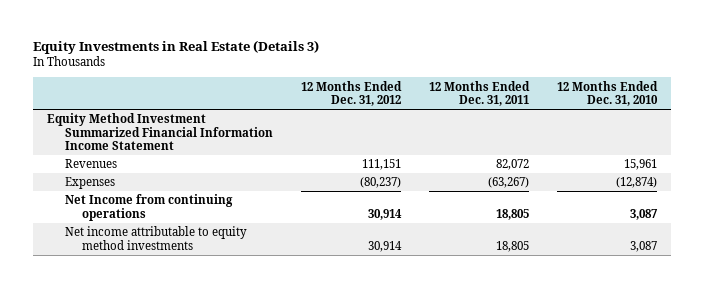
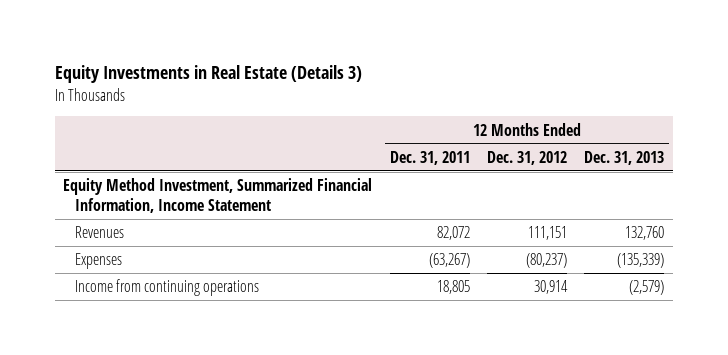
[557,80,659,107] 12 Months Ended Dec. 31, 2010 -> none
none -> [584,150,665,165] Dec. 31, 2013
[47,113,273,151] Equity Method Investment Summarized Financial Information Income Statement -> [63,178,373,213] Equity Method Investment, Summarized Financial Information, Income Statement
[64,226,247,250] Net income attributable to equity method investments -> none
[64,194,233,221] Net Income from continuing operations -> [75,279,260,297] Income from continuing operations

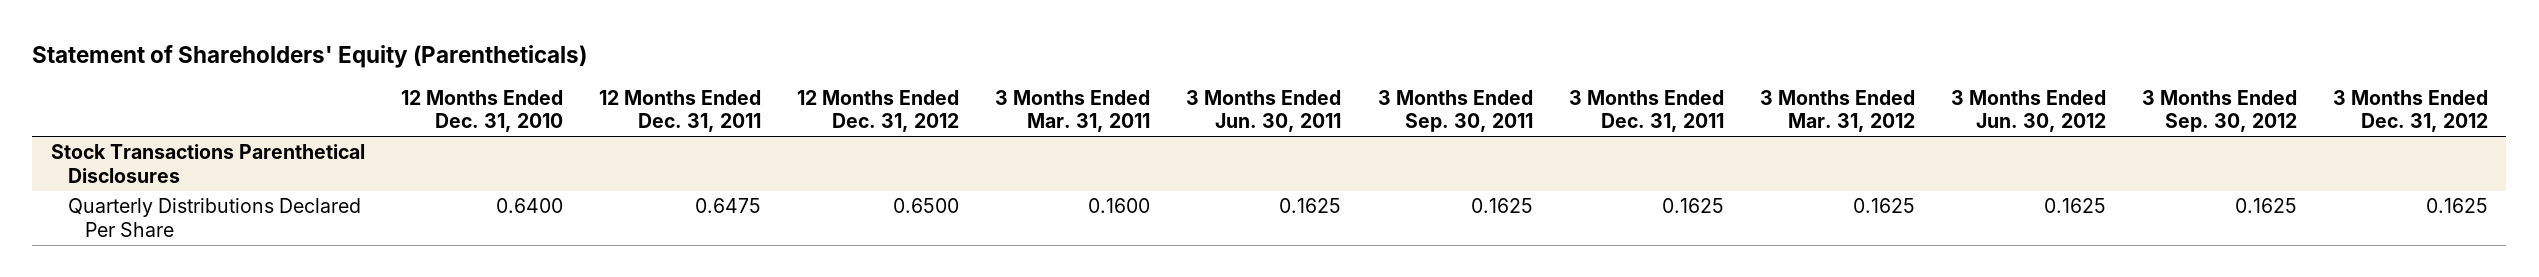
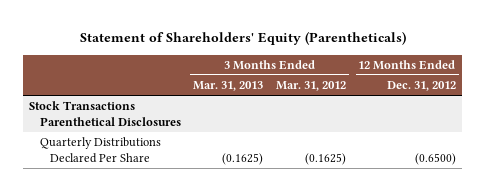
[400,89,563,133] 12 Months Ended Dec. 31, 2010 -> none
[598,89,761,133] 12 Months Ended Dec. 31, 2011 -> none
[995,89,1151,133] 3 Months Ended Mar. 31, 2011 -> none
[1186,89,1342,133] 3 Months Ended Jun. 30, 2011 -> none
[1377,89,1533,133] 3 Months Ended Sep. 30, 2011 -> none
[1568,89,1724,133] 3 Months Ended Dec. 31, 2011 -> none
[1951,89,2107,133] 3 Months Ended Jun. 30, 2012 -> none
[2142,89,2298,133] 3 Months Ended Sep. 30, 2012 -> none
[2333,89,2489,133] 3 Months Ended Dec. 31, 2012 -> none
none -> [193,80,264,91] Mar. 31, 2013
[893,198,960,214] 0.6500 -> [414,152,456,165] (0.6500)
[1852,198,1915,214] 0.1625 -> [305,152,347,165] (0.1625)

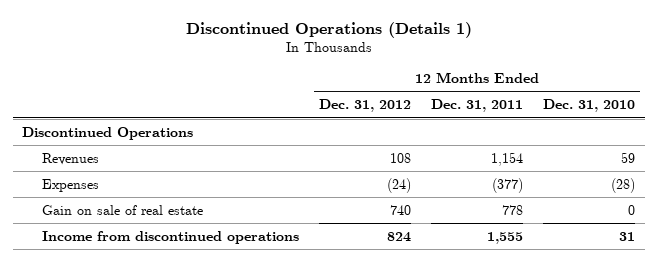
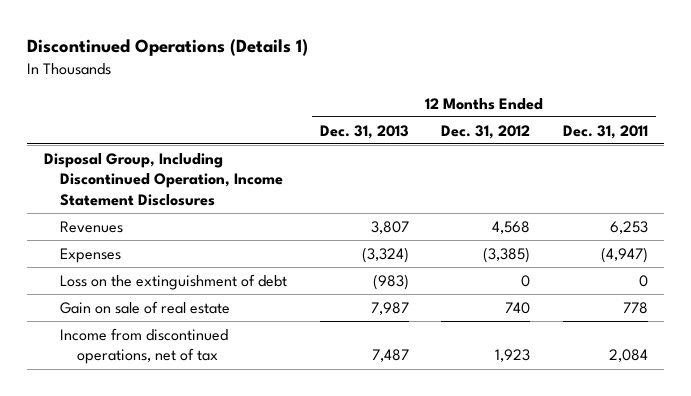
[542,99,635,113] Dec. 31, 2010 -> none
none -> [319,124,409,139] Dec. 31, 2013
[22,126,194,140] Discontinued Operations -> none
none -> [43,152,284,207] Disposal Group, Including Discontinued Operation, Income Statement Disclosures
[390,152,412,163] 108 -> [492,220,531,234] 4,568
[491,151,524,166] 1,154 -> [609,220,648,234] 6,253
[387,177,412,193] (24) -> [483,246,531,263] (3,385)
[492,177,524,193] (377) -> [600,246,648,263] (4,947)
none -> [60,273,288,290] Loss on the extinguishment of debt
[42,230,300,244] Income from discontinued operations -> [60,327,229,365] Income from discontinued operations, net of tax
[387,231,412,242] 824 -> [495,349,531,363] 1,923
[487,231,524,244] 1,555 -> [608,349,648,363] 2,084

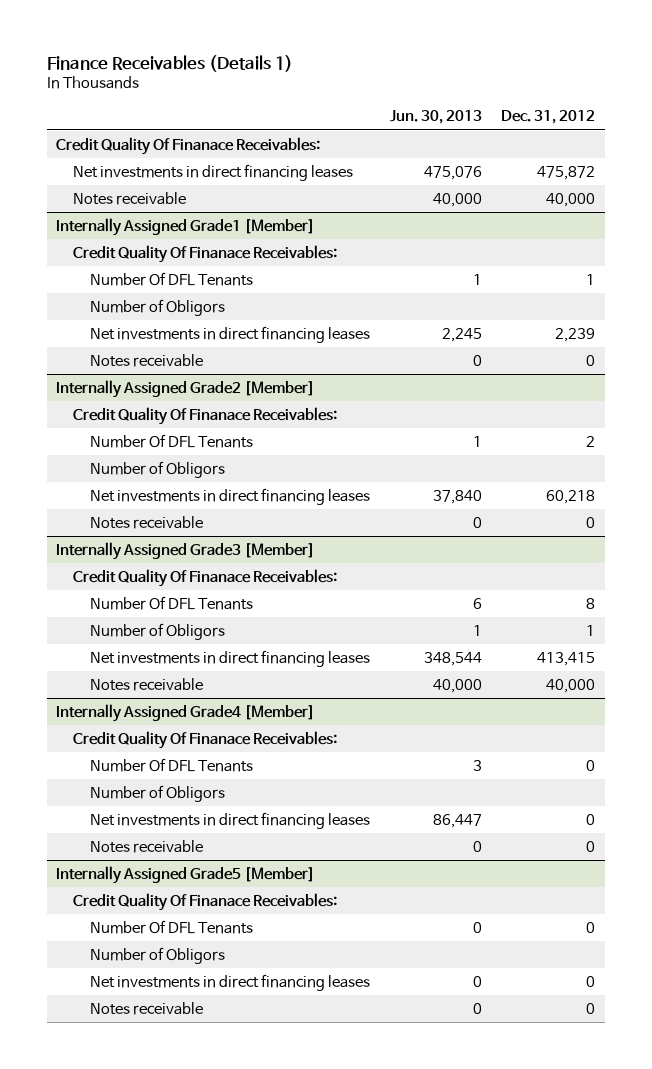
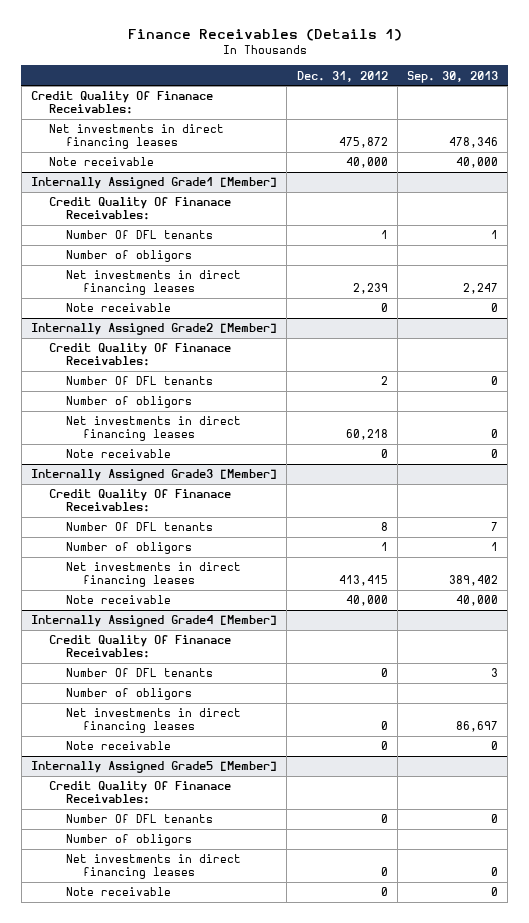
[389,110,482,125] Jun. 30, 2013 -> none
none -> [407,70,499,83] Sep. 30, 2013
[73,191,187,205] Notes receivable -> [48,157,154,167] Note receivable
[90,271,254,286] Number Of DFL Tenants -> [65,230,213,240] Number Of DFL tenants
[90,298,226,316] Number of Obligors -> [65,250,192,263] Number of obligors
[90,353,204,367] Notes receivable -> [65,303,171,313] Note receivable
[90,433,254,448] Number Of DFL Tenants -> [65,376,213,386] Number Of DFL tenants
[90,460,226,478] Number of Obligors -> [65,396,192,409] Number of obligors
[90,515,204,529] Notes receivable -> [65,449,171,459] Note receivable
[90,595,254,610] Number Of DFL Tenants -> [65,522,213,532] Number Of DFL tenants
[90,622,226,640] Number of Obligors -> [65,542,192,555] Number of obligors
[90,677,204,691] Notes receivable -> [65,595,171,605] Note receivable
[90,757,254,772] Number Of DFL Tenants -> [65,668,213,678] Number Of DFL tenants
[90,784,226,802] Number of Obligors -> [65,688,192,701] Number of obligors
[90,839,204,853] Notes receivable -> [65,741,171,751] Note receivable
[90,919,254,934] Number Of DFL Tenants -> [65,814,213,824] Number Of DFL tenants
[90,946,226,964] Number of Obligors -> [65,834,192,847] Number of obligors
[90,1001,204,1015] Notes receivable -> [65,887,171,897] Note receivable

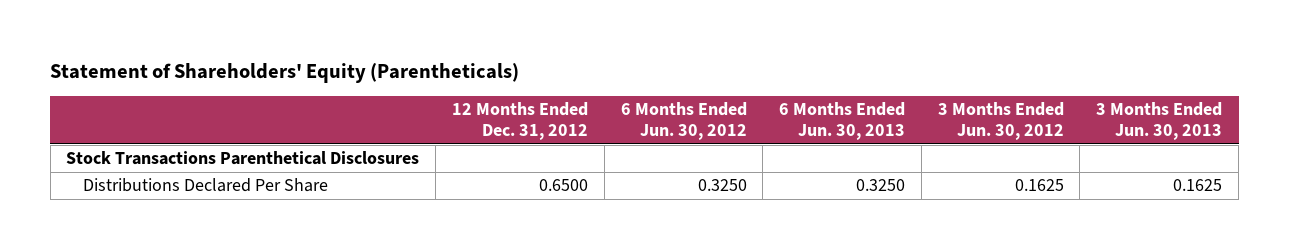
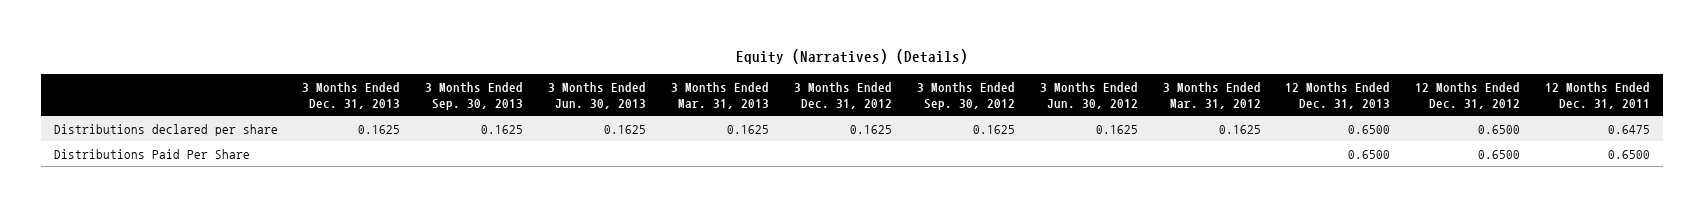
[50,62,520,83] Statement of Shareholders' Equity (Parentheticals) -> [735,49,968,65] Equity (Narratives) (Details)
[620,101,747,141] 6 Months Ended Jun. 30, 2012 -> none
[779,101,906,141] 6 Months Ended Jun. 30, 2013 -> none
none -> [302,81,401,109] 3 Months Ended Dec. 31, 2013
none -> [425,81,524,110] 3 Months Ended Sep. 30, 2013
none -> [671,81,770,109] 3 Months Ended Mar. 31, 2013
none -> [793,81,892,109] 3 Months Ended Dec. 31, 2012
none -> [916,81,1015,110] 3 Months Ended Sep. 30, 2012
none -> [1162,81,1261,109] 3 Months Ended Mar. 31, 2012
none -> [1285,81,1391,109] 12 Months Ended Dec. 31, 2013
none -> [1545,81,1651,109] 12 Months Ended Dec. 31, 2011
[66,151,420,166] Stock Transactions Parenthetical Disclosures -> none
[82,178,328,193] Distributions Declared Per Share -> [53,123,278,136] Distributions declared per share
none -> [53,148,250,159] Distributions Paid Per Share

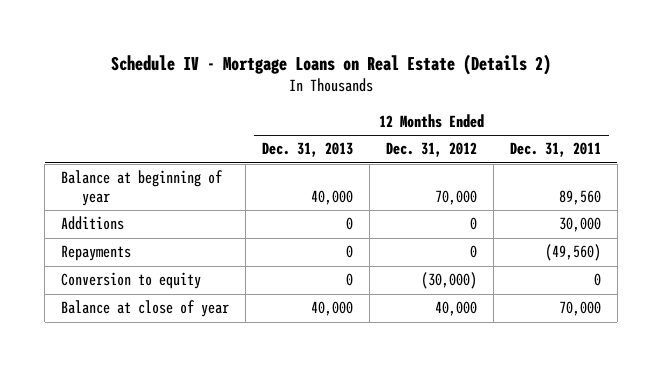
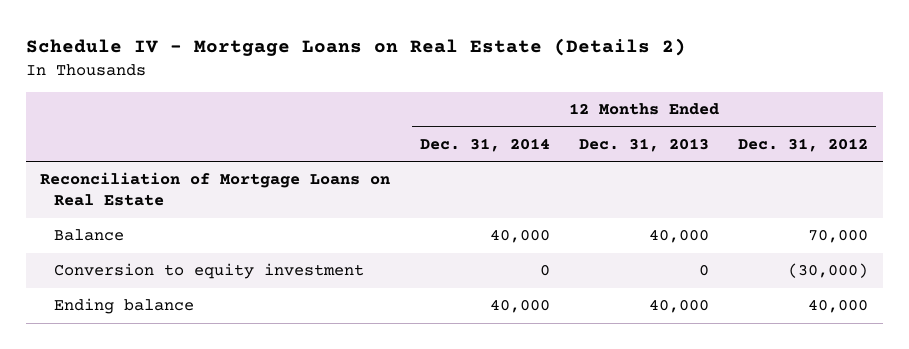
[510,142,602,158] Dec. 31, 2011 -> none
none -> [419,137,550,152] Dec. 31, 2014
[61,216,125,231] Additions -> none
[61,245,132,262] Repayments -> none
none -> [40,172,391,207] Reconciliation of Mortgage Loans on Real Estate
[61,170,224,207] Balance at beginning of year -> [54,229,125,242] Balance
[61,272,202,290] Conversion to equity -> [54,263,365,280] Conversion to equity investment
[61,300,230,318] Balance at close of year -> [54,298,195,315] Ending balance

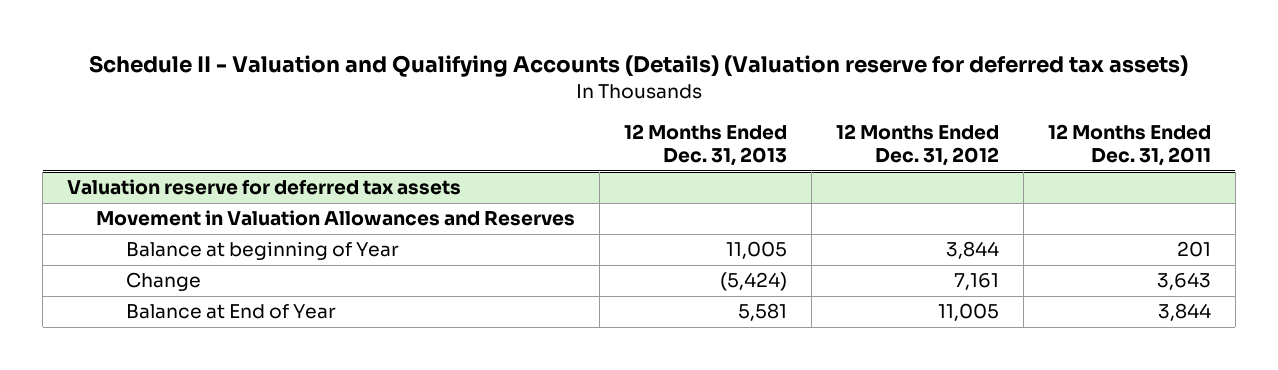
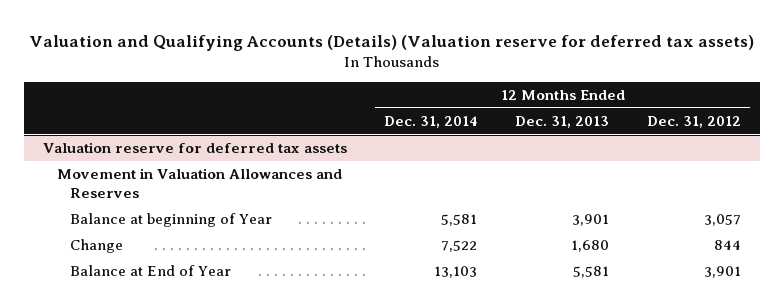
[88,54,1188,77] Schedule II - Valuation and Qualifying Accounts (Details) (Valuation reserve for deferred tax assets) -> [28,35,754,52] Valuation and Qualifying Accounts (Details) (Valuation reserve for deferred tax assets)
[1047,123,1211,167] 12 Months Ended Dec. 31, 2011 -> none
none -> [384,115,478,128] Dec. 31, 2014
[726,241,788,260] 11,005 -> [572,213,610,226] 3,901
[945,241,999,260] 3,844 -> [704,213,742,226] 3,057
[720,272,788,292] (5,424) -> [571,239,610,252] 1,680
[953,273,999,291] 7,161 -> [714,239,742,250] 844
[937,303,999,322] 11,005 -> [704,265,742,278] 3,901

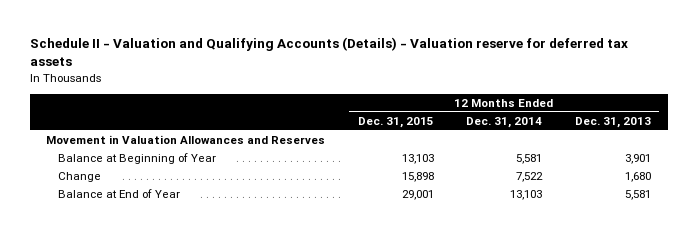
[28,35,754,52] Valuation and Qualifying Accounts (Details) (Valuation reserve for deferred tax assets) -> [29,36,628,66] Schedule II - Valuation and Qualifying Accounts (Details) - Valuation reserve for deferred tax assets
[647,115,742,128] Dec. 31, 2012 -> none
none -> [357,117,434,129] Dec. 31, 2015
[42,141,347,153] Valuation reserve for deferred tax assets -> none
[70,212,273,227] Balance at beginning of Year -> [57,153,216,165] Balance at Beginning of Year

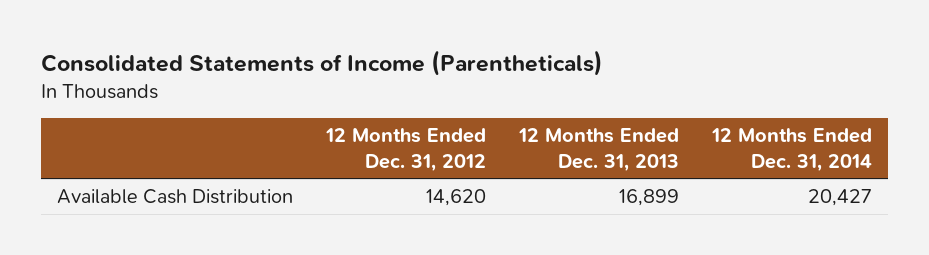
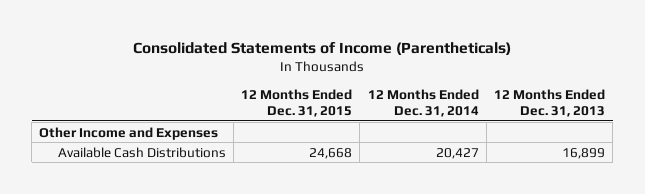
[324,128,486,172] 12 Months Ended Dec. 31, 2012 -> none
none -> [241,89,353,118] 12 Months Ended Dec. 31, 2015
none -> [39,126,219,140] Other Income and Expenses
[57,189,294,205] Available Cash Distribution -> [57,146,226,158] Available Cash Distributions

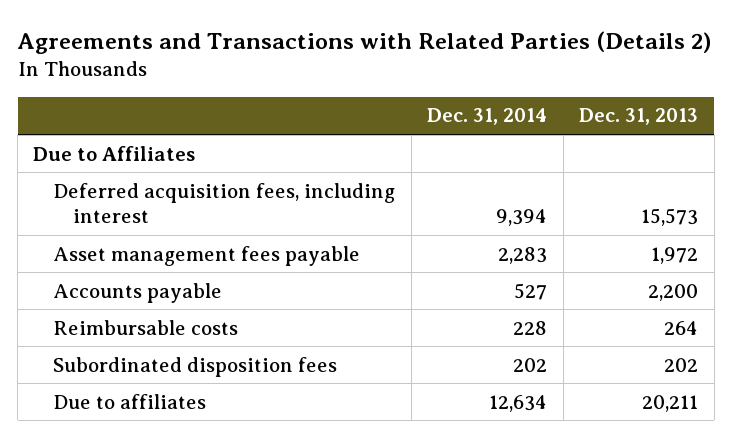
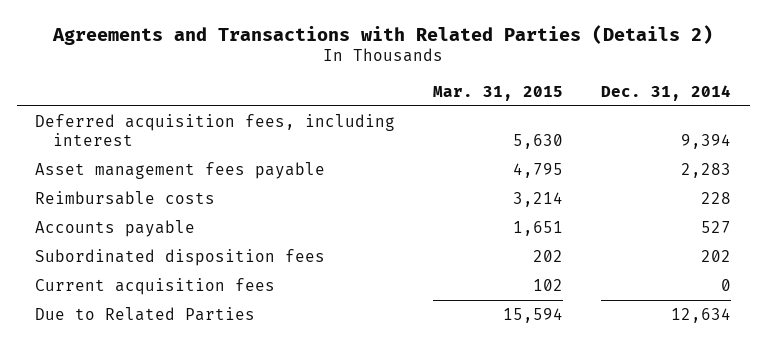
[579,108,699,126] Dec. 31, 2013 -> none
none -> [433,85,564,101] Mar. 31, 2015
[33,145,196,161] Due to Affiliates -> none
[53,282,223,303] Accounts payable -> [35,219,196,237] Accounts payable
none -> [35,277,276,295] Current acquisition fees
[53,393,207,409] Due to affiliates -> [35,306,256,321] Due to Related Parties

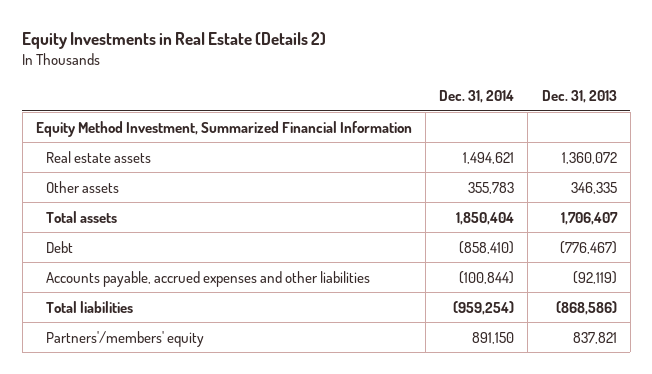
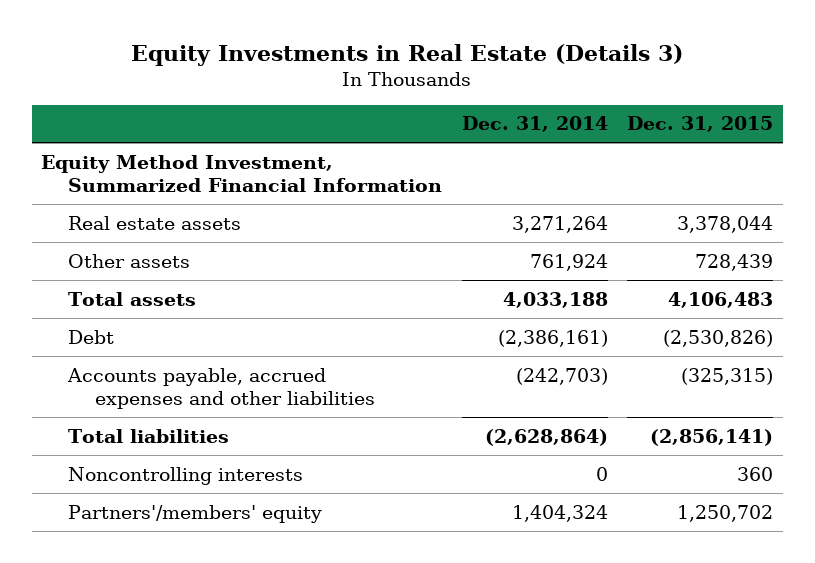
[22,32,327,50] Equity Investments in Real Estate (Details 2) -> [131,43,684,66] Equity Investments in Real Estate (Details 3)
[541,89,617,103] Dec. 31, 2013 -> none
none -> [627,116,774,133] Dec. 31, 2015
[463,151,515,164] 1,494,621 -> [511,215,608,233] 3,271,264
[468,181,515,194] 355,783 -> [529,253,608,271] 761,924
[456,211,515,225] 1,850,404 -> [502,291,608,308] 4,033,188
[459,240,515,254] (858,410) -> [497,329,608,347] (2,386,161)
[459,270,515,284] (100,844) -> [515,367,608,385] (242,703)
[453,300,515,315] (959,254) -> [484,428,608,446] (2,628,864)
none -> [68,466,304,485] Noncontrolling interests
[472,331,515,344] 891,150 -> [511,504,608,522] 1,404,324

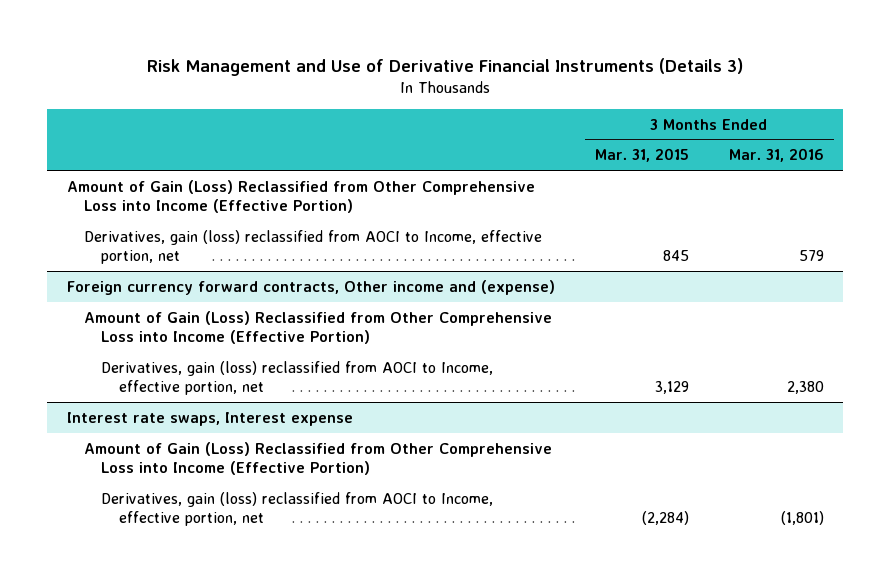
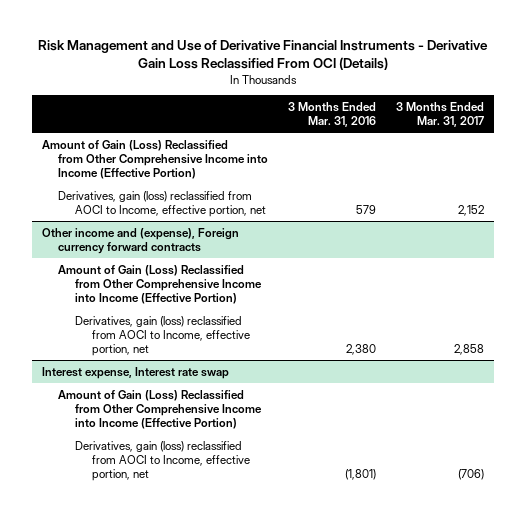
[147,57,744,76] Risk Management and Use of Derivative Financial Instruments (Details 3) -> [37,39,488,70] Risk Management and Use of Derivative Financial Instruments - Derivative Gain Loss Reclassified From OCI (Details)
[594,148,689,163] Mar. 31, 2015 -> none
none -> [395,101,484,127] 3 Months Ended Mar. 31, 2017
[67,179,536,214] Amount of Gain (Loss) Reclassified from Other Comprehensive Loss into Income (Effective Portion) -> [41,139,269,179] Amount of Gain (Loss) Reclassified from Other Comprehensive Income into Income (Effective Portion)
[67,279,556,295] Foreign currency forward contracts, Other income and (expense) -> [41,227,239,254] Other income and (expense), Foreign currency forward contracts
[84,310,553,345] Amount of Gain (Loss) Reclassified from Other Comprehensive Loss into Income (Effective Portion) -> [58,264,262,304] Amount of Gain (Loss) Reclassified from Other Comprehensive Income into Income (Effective Portion)
[67,411,354,426] Interest rate swaps, Interest expense -> [41,366,229,379] Interest expense, Interest rate swap
[84,441,553,476] Amount of Gain (Loss) Reclassified from Other Comprehensive Loss into Income (Effective Portion) -> [58,389,262,429] Amount of Gain (Loss) Reclassified from Other Comprehensive Income into Income (Effective Portion)

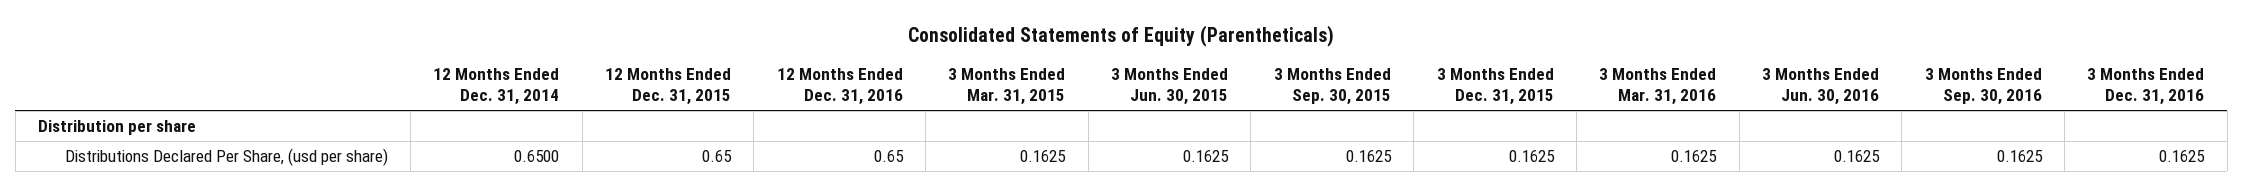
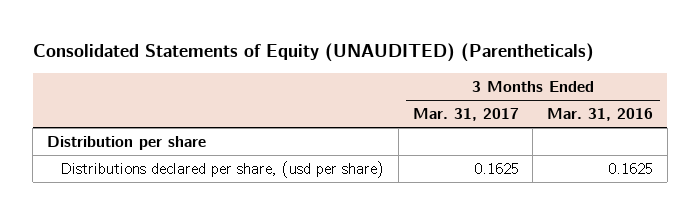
[908,24,1335,47] Consolidated Statements of Equity (Parentheticals) -> [32,43,594,63] Consolidated Statements of Equity (UNAUDITED) (Parentheticals)
[433,67,560,106] 12 Months Ended Dec. 31, 2014 -> none
[604,67,731,106] 12 Months Ended Dec. 31, 2015 -> none
[776,67,903,106] 12 Months Ended Dec. 31, 2016 -> none
[948,67,1066,106] 3 Months Ended Mar. 31, 2015 -> none
[1111,67,1229,106] 3 Months Ended Jun. 30, 2015 -> none
[1273,67,1391,106] 3 Months Ended Sep. 30, 2015 -> none
[1436,67,1554,106] 3 Months Ended Dec. 31, 2015 -> none
[1761,67,1879,106] 3 Months Ended Jun. 30, 2016 -> none
[1924,67,2042,106] 3 Months Ended Sep. 30, 2016 -> none
[2087,67,2205,106] 3 Months Ended Dec. 31, 2016 -> none
none -> [412,108,519,122] Mar. 31, 2017
[64,148,388,167] Distributions Declared Per Share, (usd per share) -> [60,161,385,179] Distributions declared per share, (usd per share)

